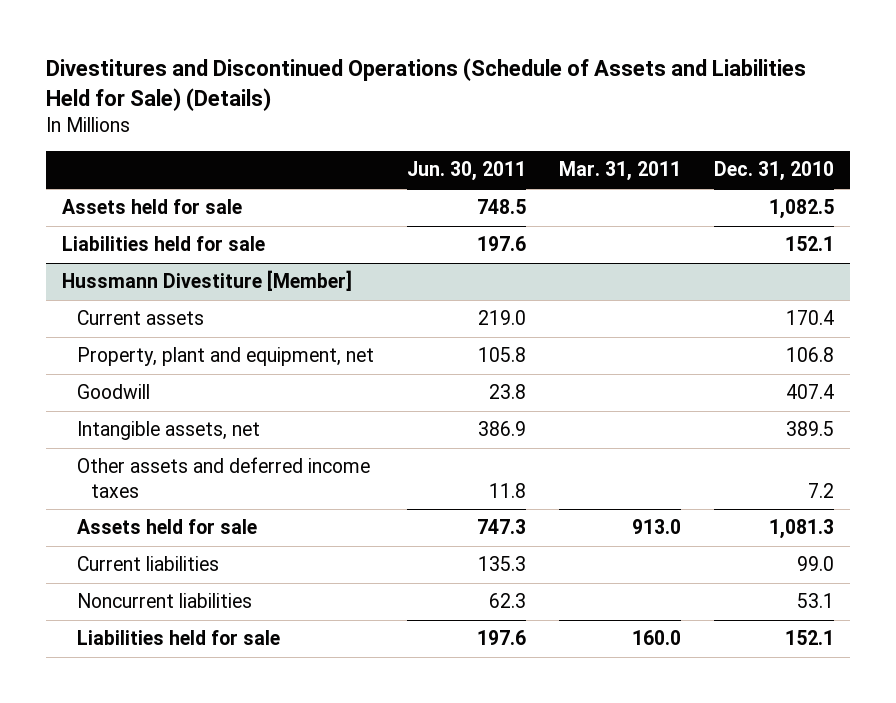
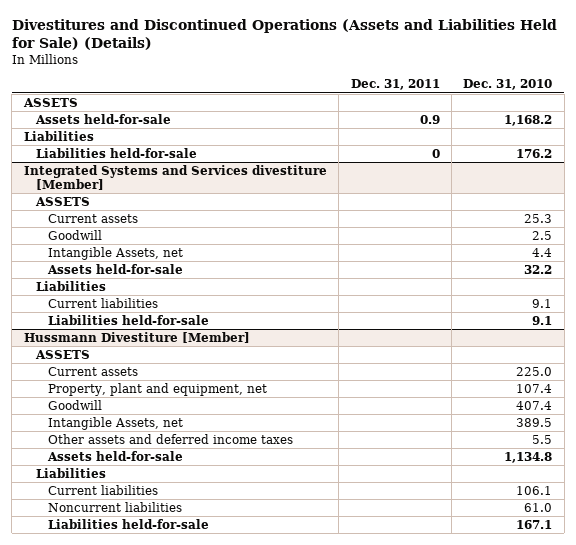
[45,57,806,111] Divestitures and Discontinued Operations (Schedule of Assets and Liabilities Held for Sale) (Details) -> [11,18,557,50] Divestitures and Discontinued Operations (Assets and Liabilities Held for Sale) (Details)
[406,161,526,182] Jun. 30, 2011 -> none
[558,161,681,182] Mar. 31, 2011 -> none
none -> [350,79,440,91] Dec. 31, 2011
none -> [22,97,78,107] ASSETS
[62,199,243,215] Assets held for sale -> [34,113,171,124] Assets held-for-sale
[768,199,834,220] 1,082.5 -> [504,114,553,126] 1,168.2
none -> [23,130,94,141] Liabilities
[62,236,266,252] Liabilities held for sale -> [35,147,197,158] Liabilities held-for-sale
[784,236,834,252] 152.1 -> [516,148,553,158] 176.2
none -> [23,164,327,190] Integrated Systems and Services divestiture [Member]
none -> [34,196,90,206] ASSETS
none -> [47,213,138,223] Current assets
none -> [47,229,102,240] Goodwill
none -> [47,246,183,260] Intangible Assets, net
none -> [46,263,183,274] Assets held-for-sale
none -> [35,280,106,291] Liabilities
none -> [47,297,158,308] Current liabilities
none -> [47,314,209,325] Liabilities held-for-sale
none -> [34,349,90,359] ASSETS
[785,310,834,326] 170.4 -> [516,366,553,376] 225.0
[785,347,834,363] 106.8 -> [516,383,553,393] 107.4
[76,421,260,441] Intangible assets, net -> [47,416,183,430] Intangible Assets, net
[807,482,834,498] 7.2 -> [532,434,553,444] 5.5
[76,519,257,535] Assets held for sale -> [46,450,183,461] Assets held-for-sale
[768,519,834,540] 1,081.3 -> [504,451,553,463] 1,134.8
none -> [35,467,106,478] Liabilities
[796,556,834,572] 99.0 -> [516,485,553,495] 106.1
[796,593,834,609] 53.1 -> [524,502,553,512] 61.0
[76,630,280,646] Liabilities held for sale -> [47,518,209,529] Liabilities held-for-sale
[784,630,834,646] 152.1 -> [516,519,553,529] 167.1

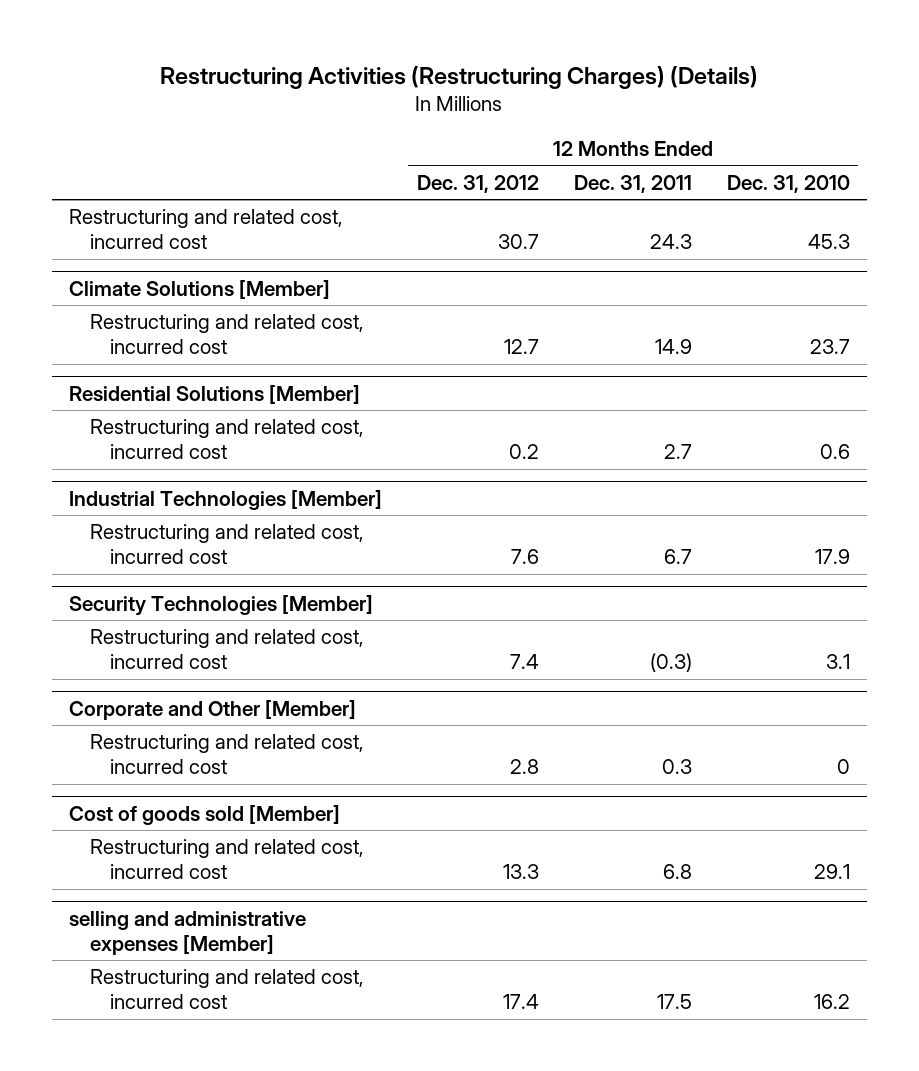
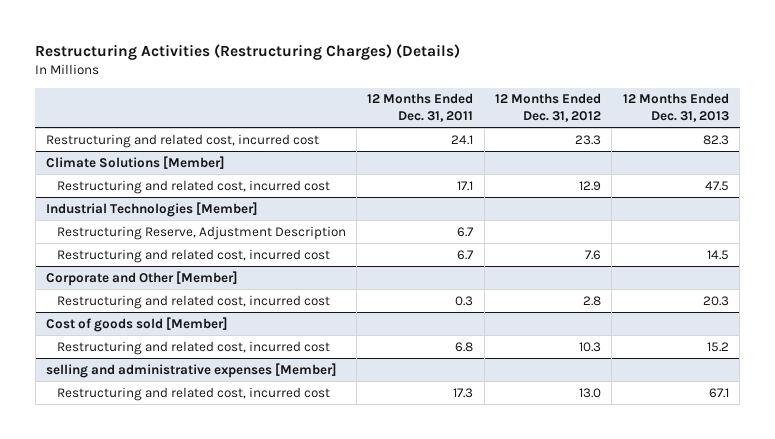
[726,174,850,193] Dec. 31, 2010 -> none
none -> [622,93,729,123] 12 Months Ended Dec. 31, 2013
[497,234,539,250] 30.7 -> [575,134,602,145] 23.3
[649,234,692,250] 24.3 -> [451,134,474,145] 24.1
[69,384,361,404] Residential Solutions [Member] -> none
[89,419,364,460] Restructuring and related cost, incurred cost -> none
[503,339,539,355] 12.7 -> [579,180,602,191] 12.9
[654,339,692,355] 14.9 -> [457,180,474,191] 17.1
none -> [56,225,346,240] Restructuring Reserve, Adjustment Description
[69,594,374,616] Security Technologies [Member] -> none
[89,629,364,670] Restructuring and related cost, incurred cost -> none
[502,864,539,880] 13.3 -> [579,341,602,352] 10.3
[502,994,539,1010] 17.4 -> [579,387,602,398] 13.0
[656,994,692,1010] 17.5 -> [453,387,474,398] 17.3

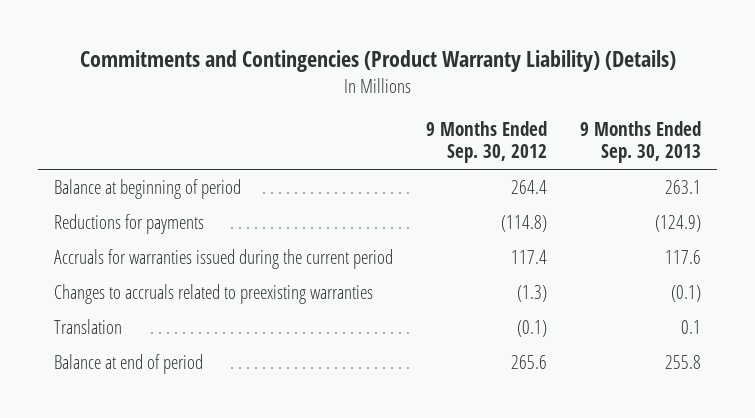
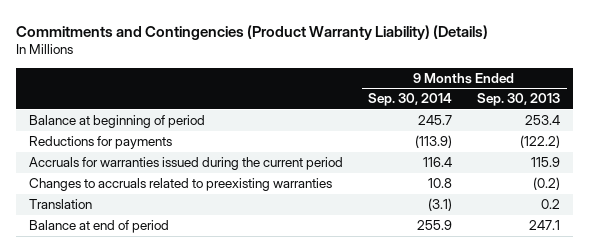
[426,120,548,163] 9 Months Ended Sep. 30, 2012 -> none
none -> [368,93,453,107] Sep. 30, 2014
[665,180,702,195] 263.1 -> [525,115,561,126] 253.4
[655,215,702,233] (124.9) -> [520,135,561,149] (122.2)
[665,250,702,265] 117.6 -> [531,157,561,168] 115.9
[671,285,702,303] (0.1) -> [533,177,561,191] (0.2)
[681,320,702,335] 0.1 -> [541,199,561,210] 0.2
[665,355,702,370] 255.8 -> [529,220,561,231] 247.1

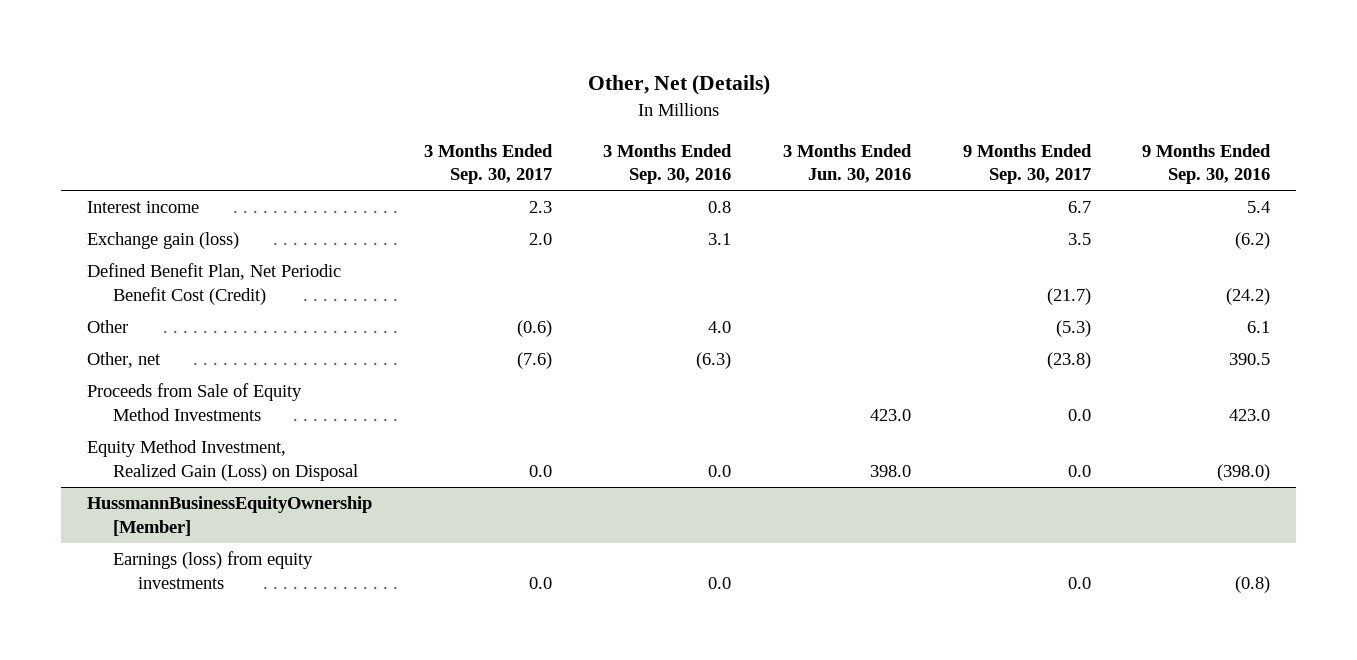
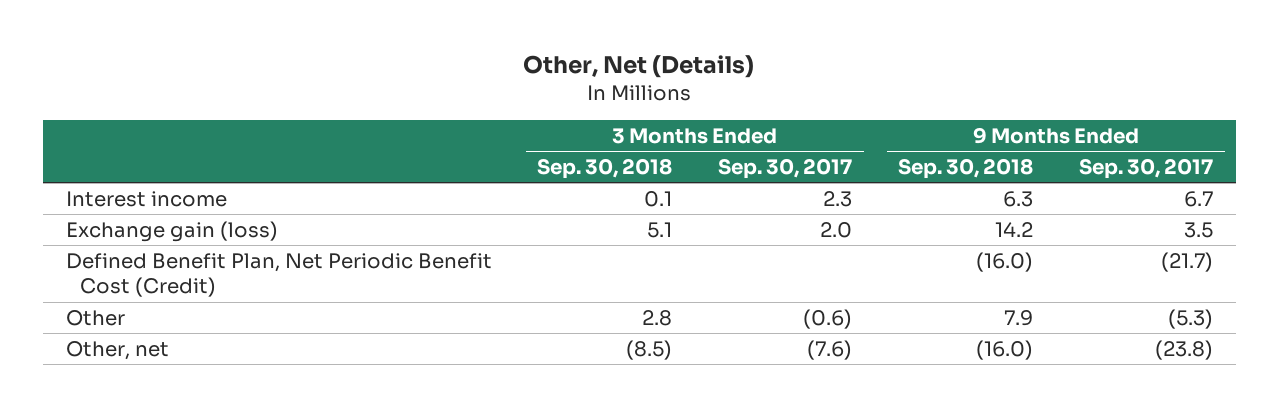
[603,143,733,184] 3 Months Ended Sep. 30, 2016 -> none
[783,143,913,183] 3 Months Ended Jun. 30, 2016 -> none
[1142,143,1272,184] 9 Months Ended Sep. 30, 2016 -> none
none -> [537,157,673,179] Sep. 30, 2018
none -> [898,157,1034,179] Sep. 30, 2018
[87,383,303,421] Proceeds from Sale of Equity Method Investments -> none
[87,440,358,481] Equity Method Investment, Realized Gain (Loss) on Disposal -> none
[87,496,373,536] HussmannBusinessEquityOwnership [Member] -> none
[112,551,313,589] Earnings (loss) from equity investments -> none

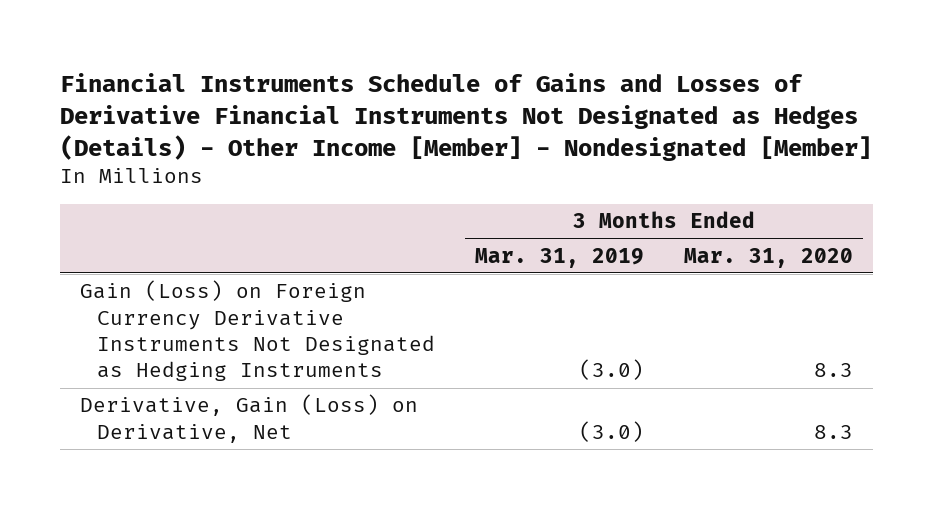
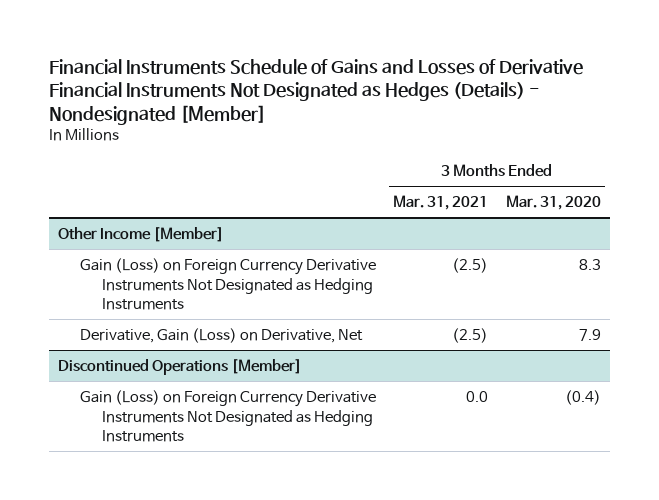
[60,73,873,161] Financial Instruments Schedule of Gains and Losses of Derivative Financial Instruments Not Designated as Hedges (Details) - Other Income [Member] - Nondesignated [Member] -> [49,58,584,125] Financial Instruments Schedule of Gains and Losses of Derivative Financial Instruments Not Designated as Hedges (Details) - Nondesignated [Member]
[475,247,645,268] Mar. 31, 2019 -> none
none -> [393,195,489,211] Mar. 31, 2021
none -> [57,226,224,242] Other Income [Member]
[814,424,854,439] 8.3 -> [578,328,601,341] 7.9
none -> [57,358,302,375] Discontinued Operations [Member]
none -> [79,389,376,443] Gain (Loss) on Foreign Currency Derivative Instruments Not Designated as Hedging Instruments

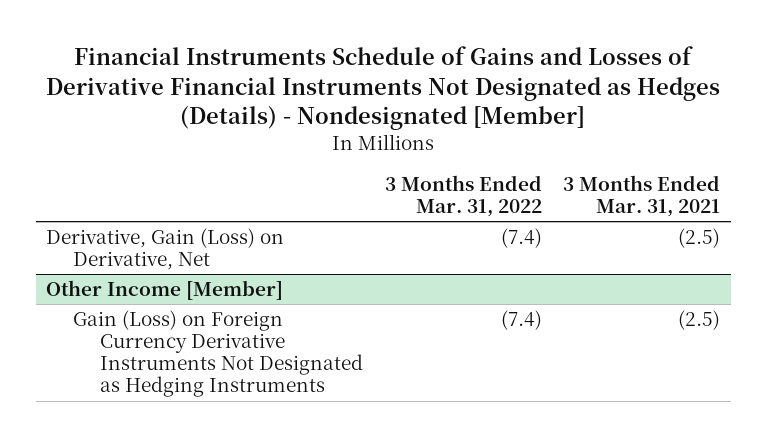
[505,195,601,211] Mar. 31, 2020 -> none
none -> [384,174,542,218] 3 Months Ended Mar. 31, 2022
none -> [46,228,285,271] Derivative, Gain (Loss) on Derivative, Net
[79,327,363,343] Derivative, Gain (Loss) on Derivative, Net -> none
[57,358,302,375] Discontinued Operations [Member] -> none
[79,389,376,443] Gain (Loss) on Foreign Currency Derivative Instruments Not Designated as Hedging Instruments -> none

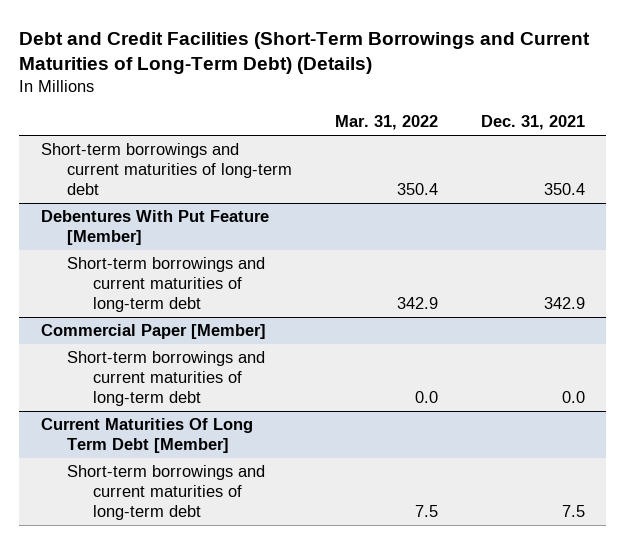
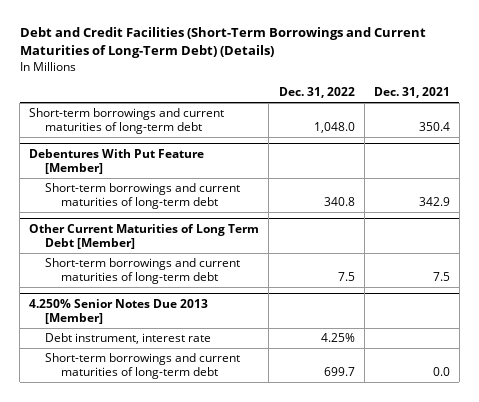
[334,115,438,131] Mar. 31, 2022 -> none
none -> [278,87,355,99] Dec. 31, 2022
[40,323,266,339] Commercial Paper [Member] -> none
[66,350,265,407] Short-term borrowings and current maturities of long-term debt -> none
[40,417,253,454] Current Maturities Of Long Term Debt [Member] -> [29,224,260,249] Other Current Maturities of Long Term Debt [Member]
none -> [29,299,209,324] 4.250% Senior Notes Due 2013 [Member]
none -> [45,333,212,345] Debt instrument, interest rate
none -> [45,353,241,379] Short-term borrowings and current maturities of long-term debt

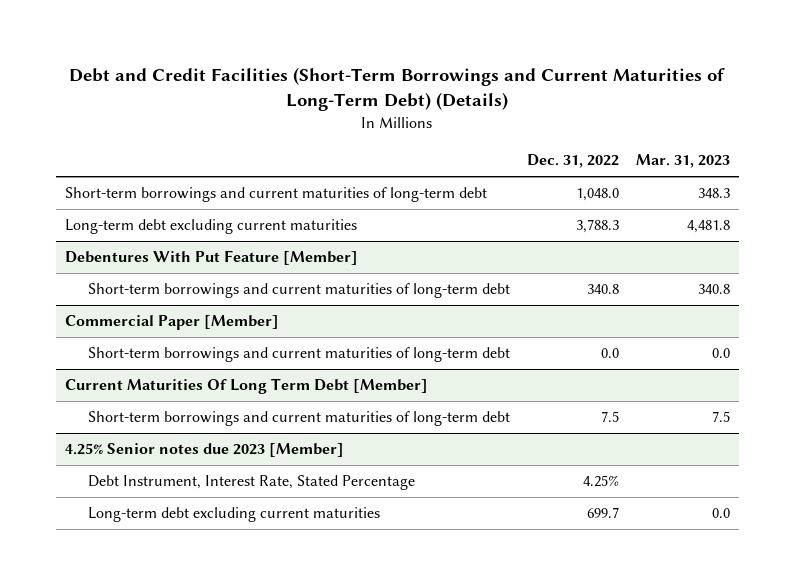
[373,87,450,99] Dec. 31, 2021 -> none
none -> [636,154,731,169] Mar. 31, 2023
none -> [64,219,357,235] Long-term debt excluding current maturities
none -> [64,315,279,331] Commercial Paper [Member]
none -> [87,347,510,363] Short-term borrowings and current maturities of long-term debt
[29,224,260,249] Other Current Maturities of Long Term Debt [Member] -> [64,378,428,395] Current Maturities Of Long Term Debt [Member]
[29,299,209,324] 4.250% Senior Notes Due 2013 [Member] -> [64,443,344,458] 4.25% Senior notes due 2023 [Member]
[45,333,212,345] Debt instrument, interest rate -> [87,475,415,491] Debt Instrument, Interest Rate, Stated Percentage
[45,353,241,379] Short-term borrowings and current maturities of long-term debt -> [87,507,380,523] Long-term debt excluding current maturities

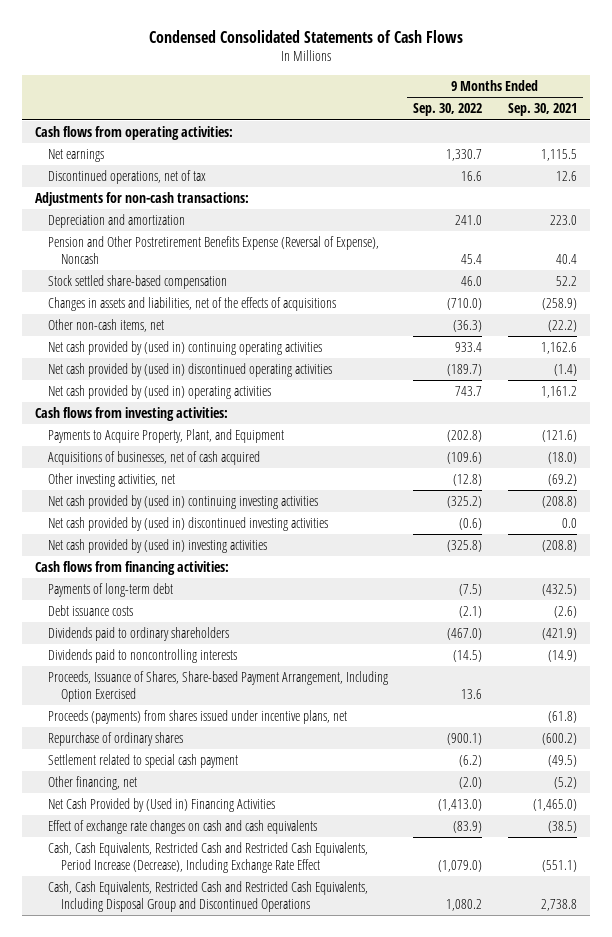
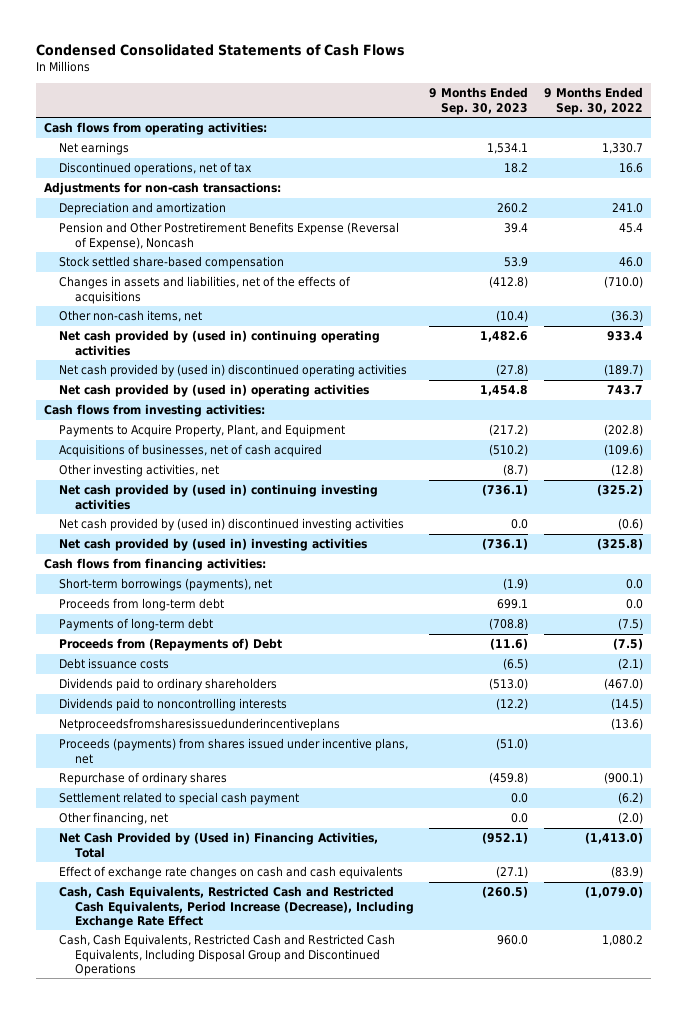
[507,103,577,117] Sep. 30, 2021 -> none
none -> [429,87,529,115] 9 Months Ended Sep. 30, 2023
none -> [59,578,273,592] Short-term borrowings (payments), net
none -> [59,598,225,612] Proceeds from long-term debt
none -> [59,638,283,652] Proceeds from (Repayments of) Debt
[47,670,388,702] Proceeds, Issuance of Shares, Share-based Payment Arrangement, Including Option Exercised -> none
none -> [59,718,341,732] Netproceedsfromsharesissuedunderincentiveplans
[47,797,275,812] Net Cash Provided by (Used in) Financing Activities -> [59,832,379,858] Net Cash Provided by (Used in) Financing Activities, Total

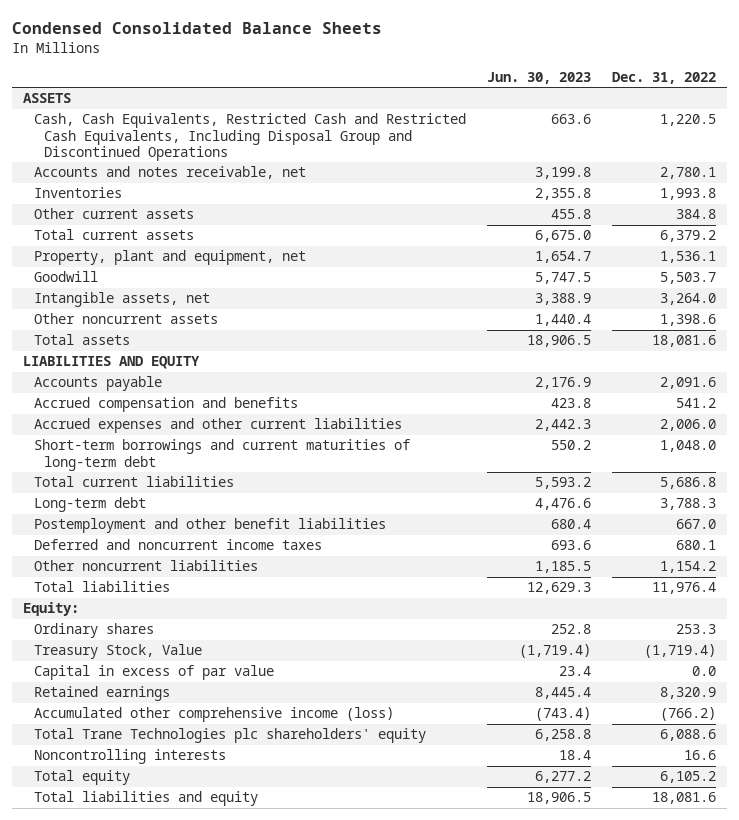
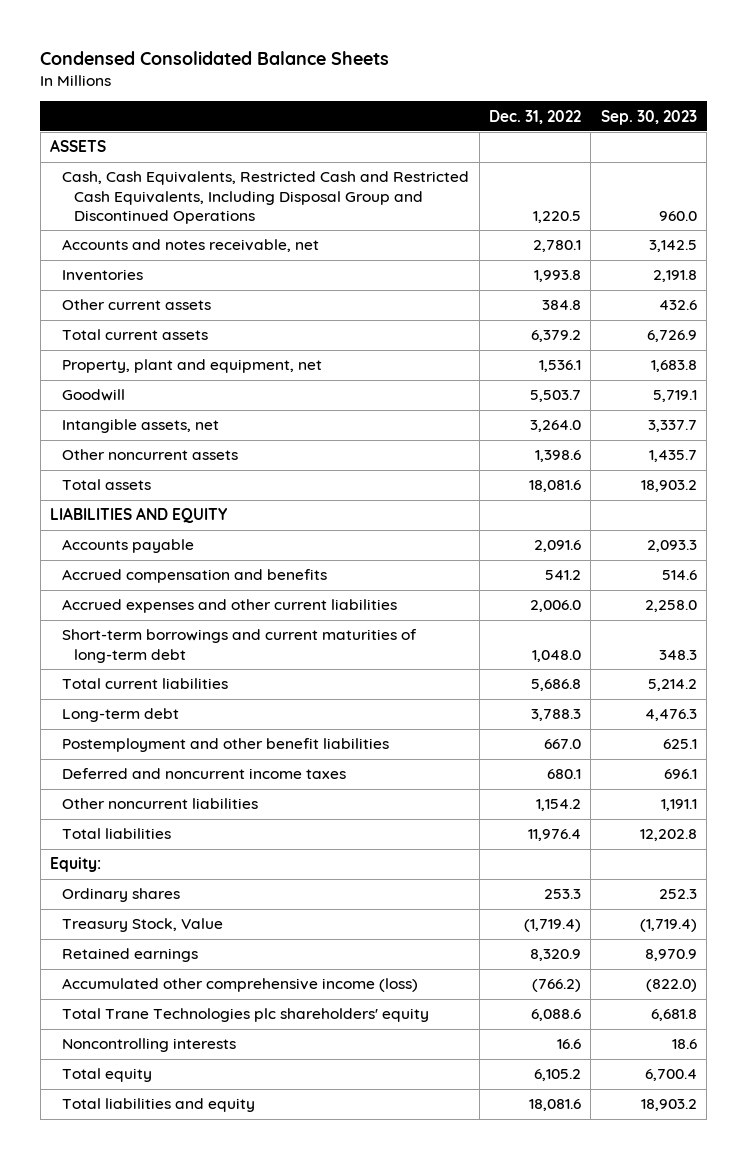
[486,71,591,84] Jun. 30, 2023 -> none
none -> [600,109,697,125] Sep. 30, 2023
[33,665,274,681] Capital in excess of par value -> none

